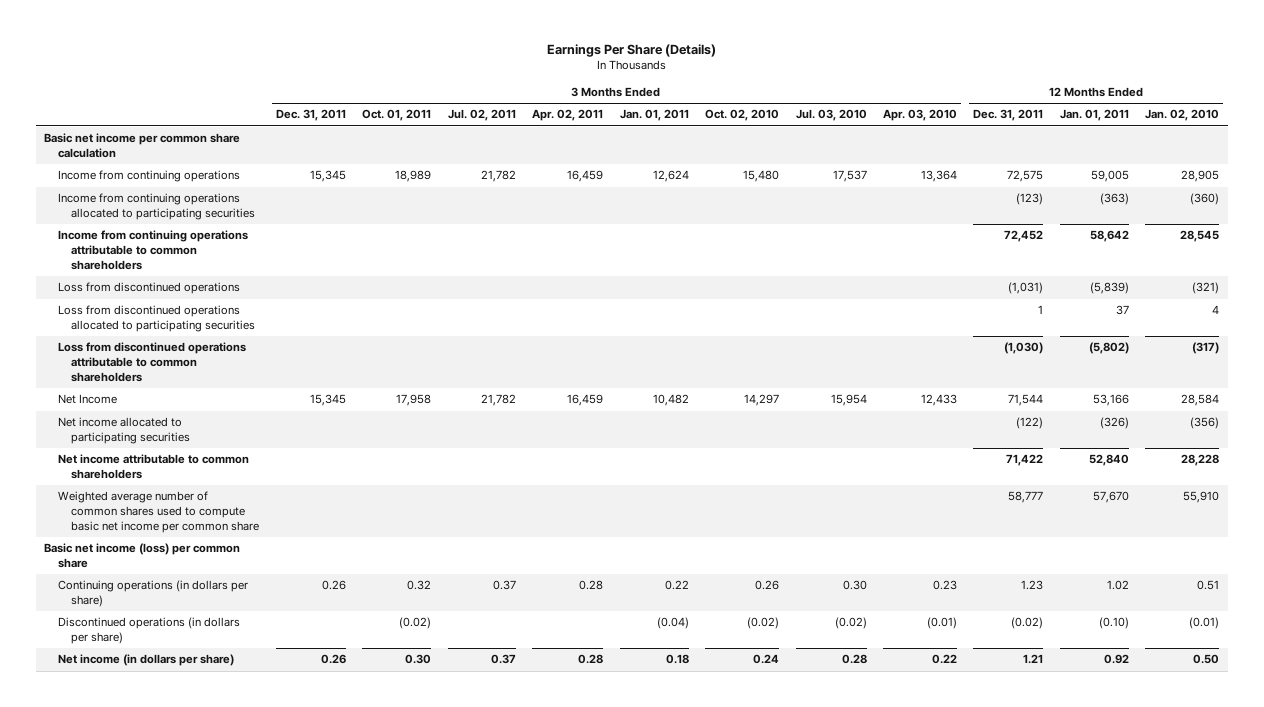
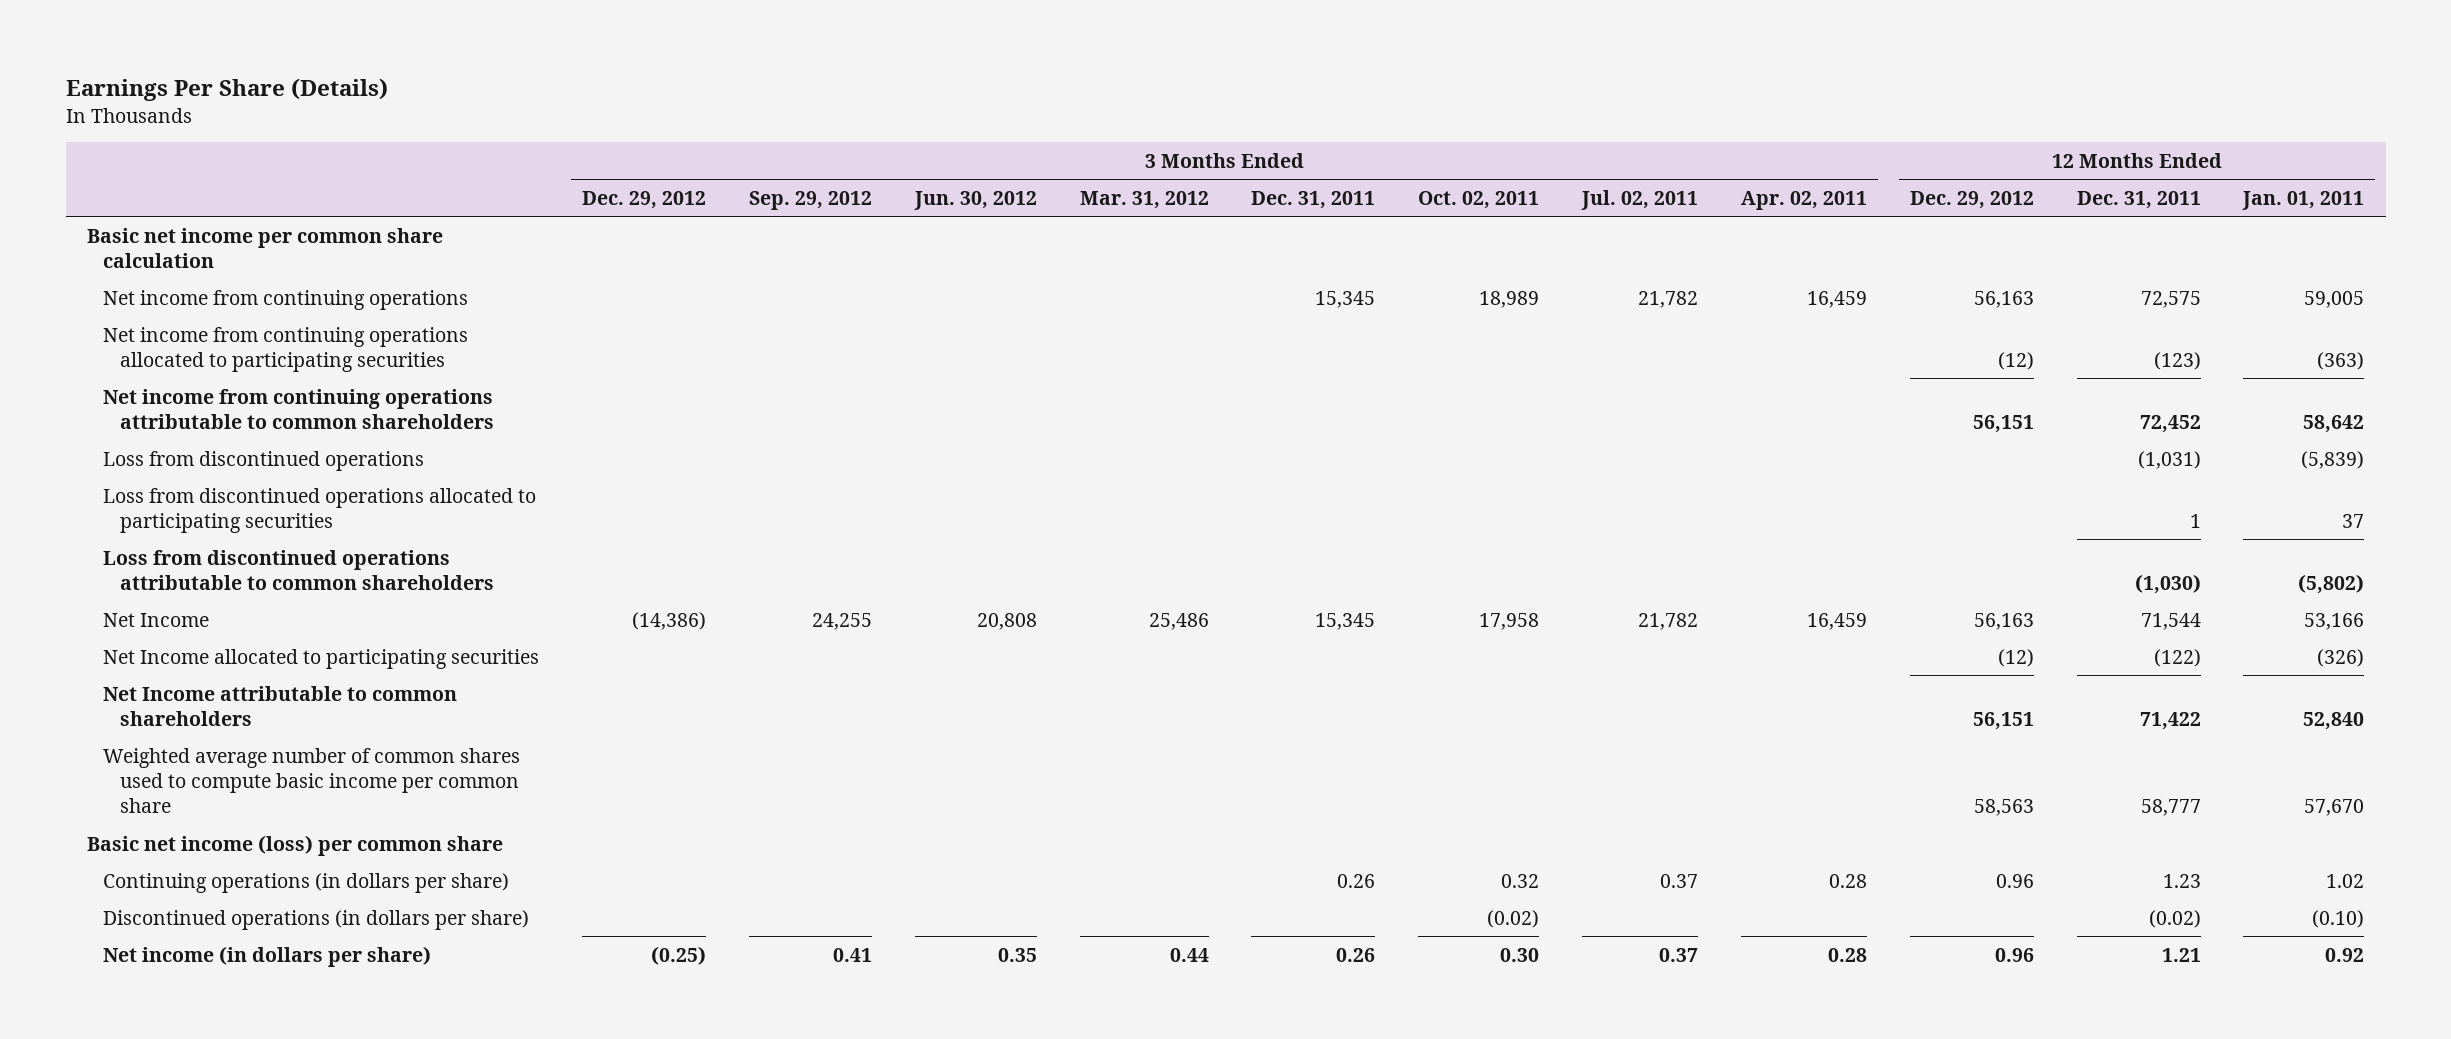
[362,109,432,122] Oct. 01, 2011 -> none
[619,109,689,122] Jan. 01, 2011 -> none
[705,109,780,122] Oct. 02, 2010 -> none
[795,109,867,122] Jul. 03, 2010 -> none
[882,109,957,122] Apr. 03, 2010 -> none
[1145,109,1220,122] Jan. 02, 2010 -> none
none -> [582,190,707,209] Dec. 29, 2012
none -> [748,190,872,210] Sep. 29, 2012
none -> [913,190,1037,210] Jun. 30, 2012
none -> [1079,190,1209,209] Mar. 31, 2012
none -> [1418,190,1540,209] Oct. 02, 2011
none -> [1909,190,2034,209] Dec. 29, 2012
[57,170,240,183] Income from continuing operations -> [103,289,469,310] Net income from continuing operations
[57,193,256,220] Income from continuing operations allocated to participating securities -> [103,326,469,372] Net income from continuing operations allocated to participating securities
[57,230,248,270] Income from continuing operations attributable to common shareholders -> [103,388,494,429] Net income from continuing operations attributable to common shareholders
[57,417,191,444] Net income allocated to participating securities -> [103,648,540,669] Net Income allocated to participating securities
[57,454,249,479] Net income attributable to common shareholders -> [103,685,458,726] Net Income attributable to common shareholders
[57,491,260,533] Weighted average number of common shares used to compute basic net income per common share -> [103,747,521,814] Weighted average number of common shares used to compute basic income per common share

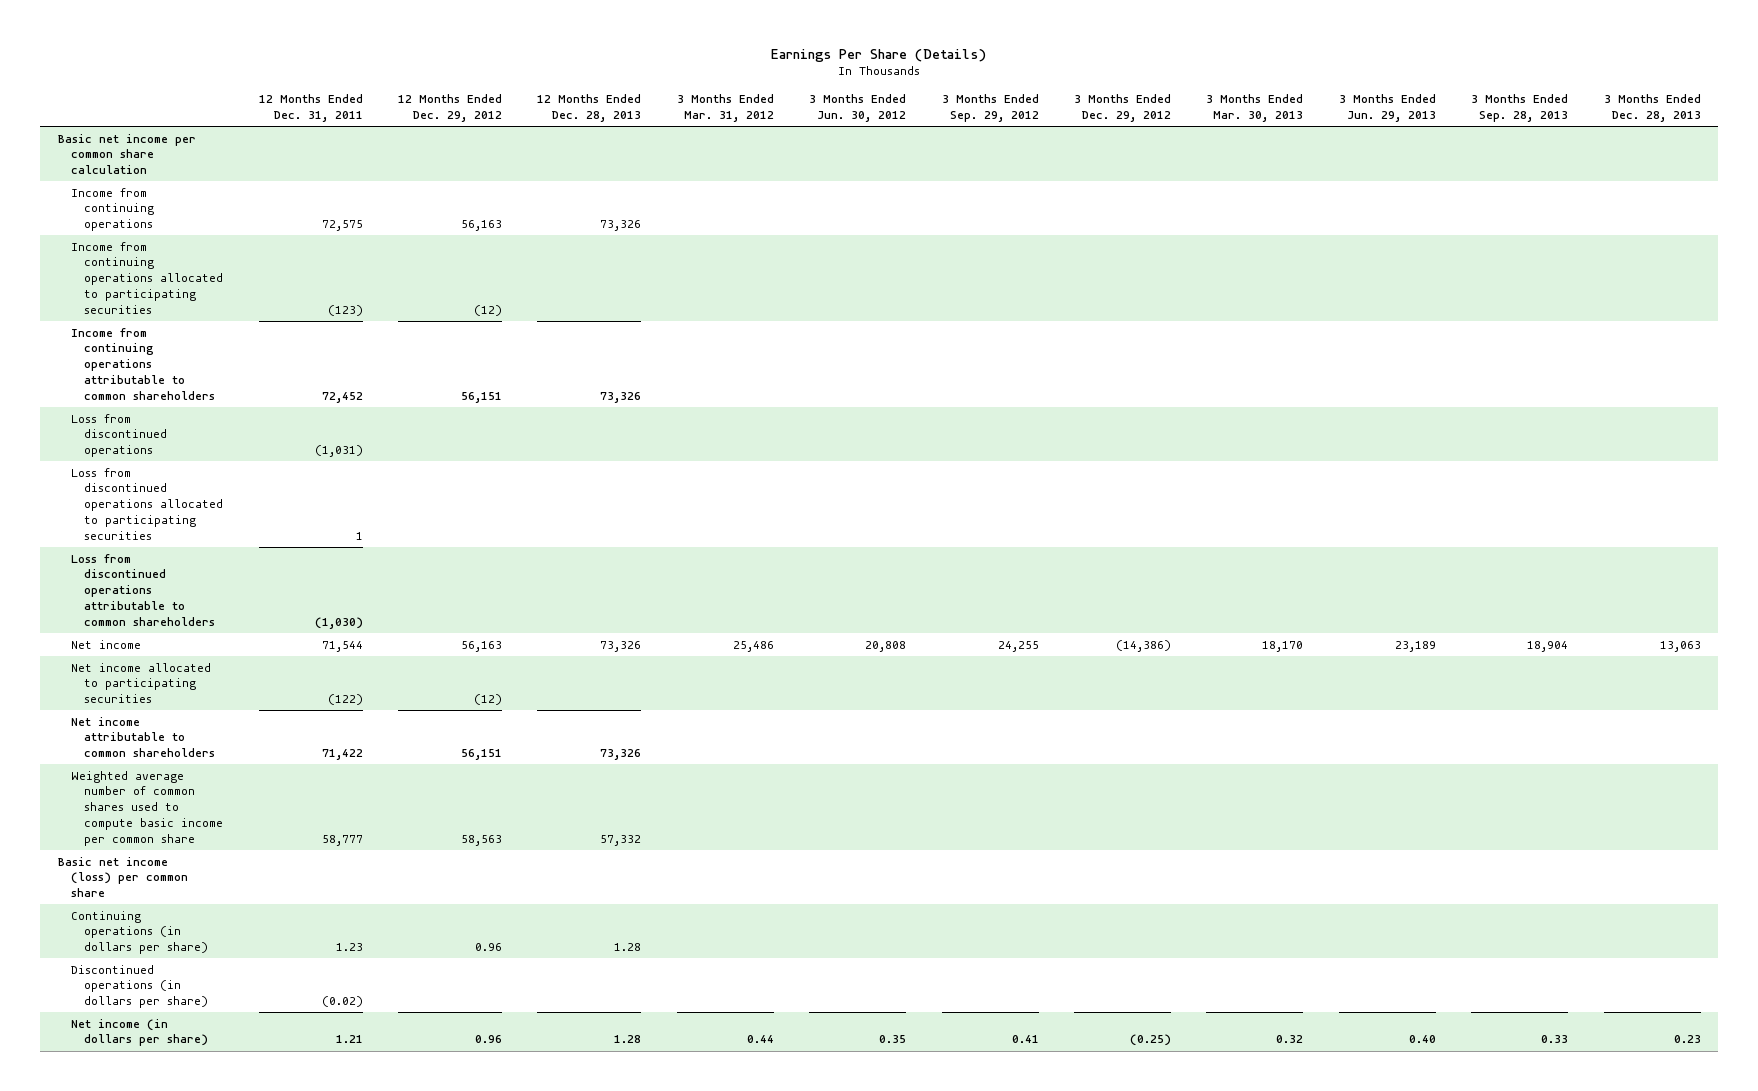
[1251,190,1376,209] Dec. 31, 2011 -> none
[1418,190,1540,209] Oct. 02, 2011 -> none
[1581,189,1699,210] Jul. 02, 2011 -> none
[1740,190,1867,210] Apr. 02, 2011 -> none
[2242,190,2365,210] Jan. 01, 2011 -> none
none -> [537,94,642,122] 12 Months Ended Dec. 28, 2013
none -> [1206,94,1304,122] 3 Months Ended Mar. 30, 2013
none -> [1338,94,1436,122] 3 Months Ended Jun. 29, 2013
none -> [1471,94,1569,122] 3 Months Ended Sep. 28, 2013
none -> [1603,94,1701,122] 3 Months Ended Dec. 28, 2013
[103,289,469,310] Net income from continuing operations -> [70,187,155,232] Income from continuing operations
[103,326,469,372] Net income from continuing operations allocated to participating securities -> [70,241,224,314] Income from continuing operations allocated to participating securities
[103,388,494,429] Net income from continuing operations attributable to common shareholders -> [70,327,216,400] Income from continuing operations attributable to common shareholders
[103,612,210,627] Net Income -> [70,639,141,649] Net income
[103,648,540,669] Net Income allocated to participating securities -> [70,662,211,704] Net income allocated to participating securities
[103,685,458,726] Net Income attributable to common shareholders -> [70,716,216,758] Net income attributable to common shareholders

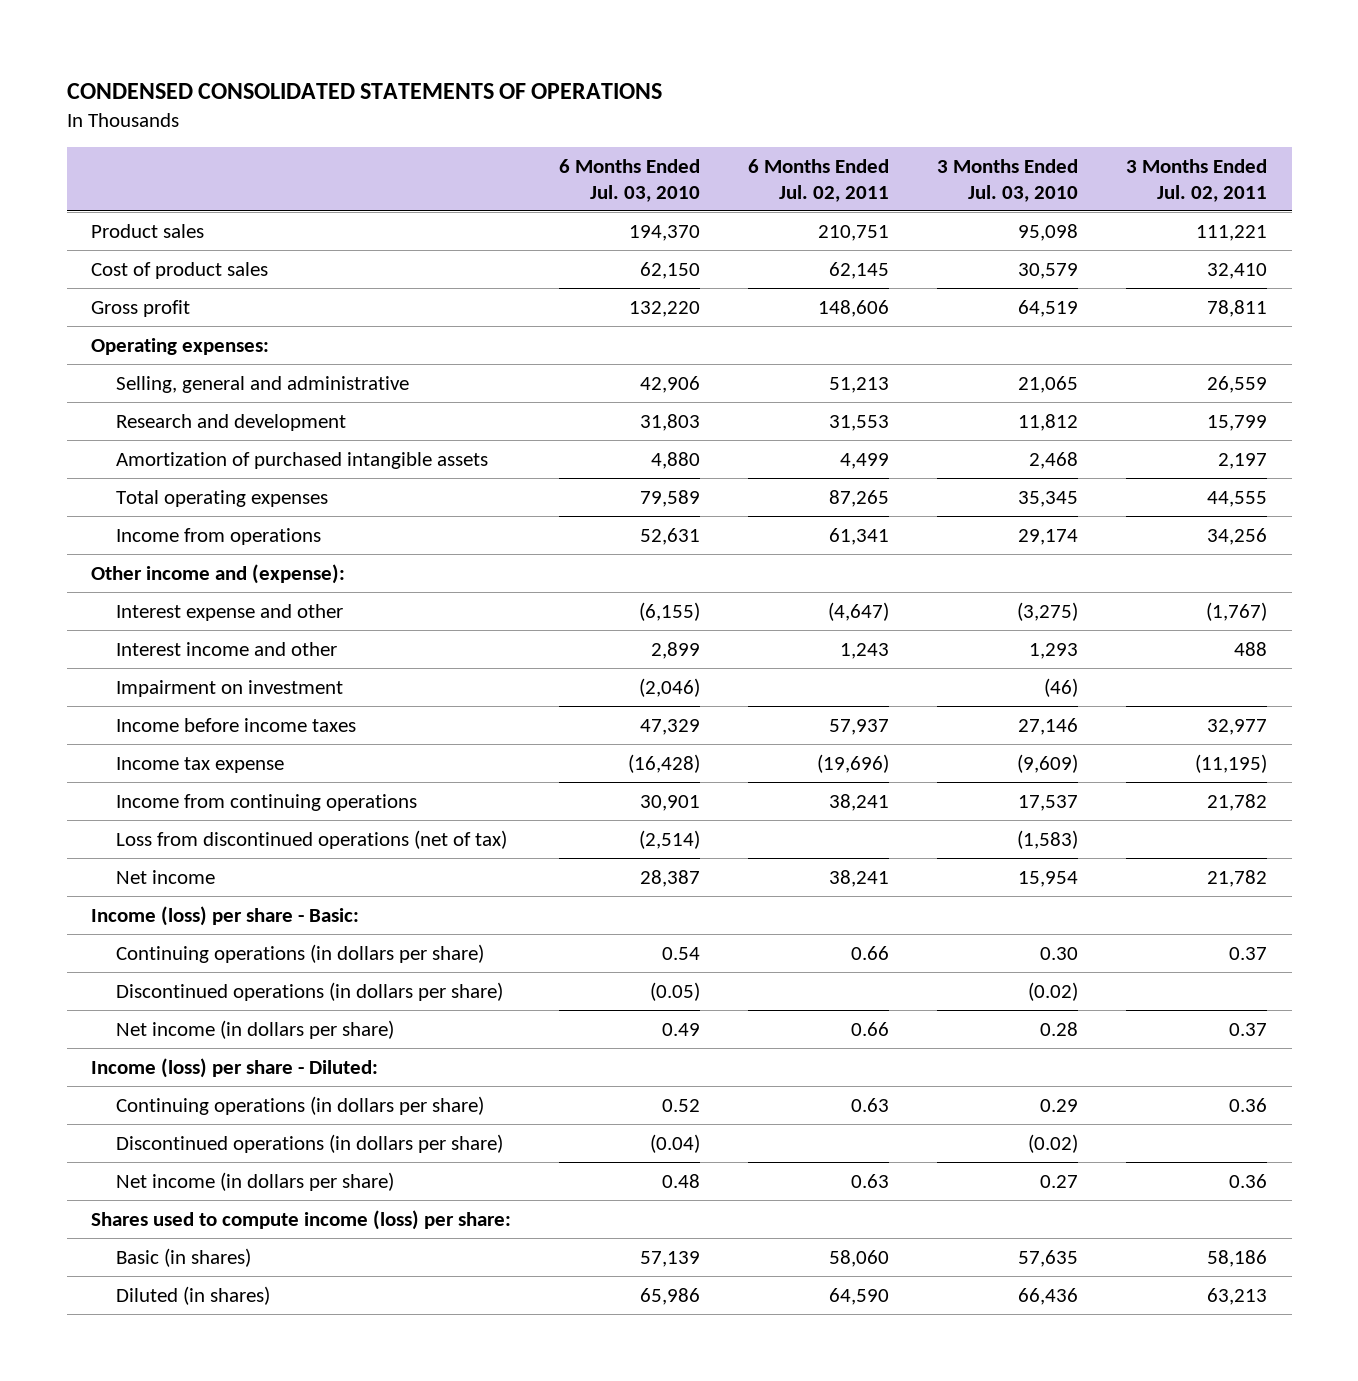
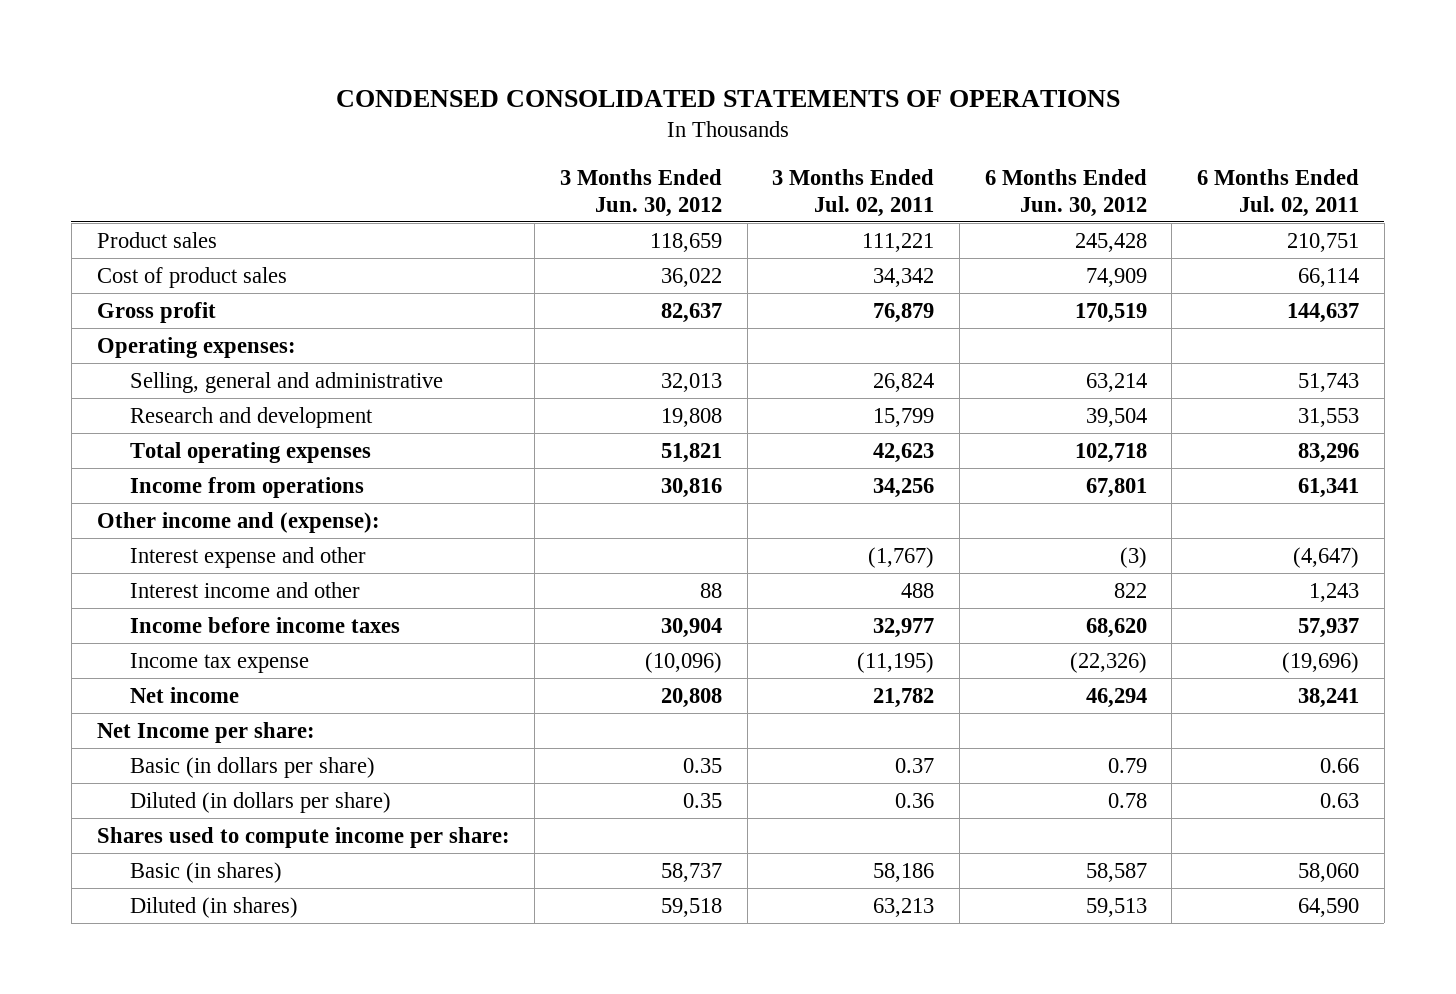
[558,159,700,202] 6 Months Ended Jul. 03, 2010 -> none
[937,159,1079,202] 3 Months Ended Jul. 03, 2010 -> none
none -> [560,169,723,217] 3 Months Ended Jun. 30, 2012
none -> [984,169,1147,217] 6 Months Ended Jun. 30, 2012
[829,261,890,279] 62,145 -> [1298,267,1360,287] 66,114
[1207,262,1268,279] 32,410 -> [873,267,935,287] 34,342
[818,299,890,317] 148,606 -> [1287,302,1360,323] 144,637
[1207,299,1268,317] 78,811 -> [873,302,935,323] 76,879
[829,376,890,393] 51,213 -> [1298,372,1360,392] 51,743
[1207,375,1268,393] 26,559 -> [873,372,935,392] 26,824
[116,451,489,469] Amortization of purchased intangible assets -> none
[829,489,890,507] 87,265 -> [1298,442,1360,463] 83,296
[1207,490,1268,507] 44,555 -> [873,442,935,463] 42,623
[116,679,344,697] Impairment on investment -> none
[116,793,418,811] Income from continuing operations -> none
[116,829,508,849] Loss from discontinued operations (net of tax) -> none
[116,943,485,963] Continuing operations (in dollars per share) -> none
[116,981,504,1001] Discontinued operations (in dollars per share) -> none
[90,1057,378,1078] Income (loss) per share - Diluted: -> none
[116,1095,485,1115] Continuing operations (in dollars per share) -> none
[116,1133,504,1153] Discontinued operations (in dollars per share) -> none
[90,905,359,926] Income (loss) per share - Basic: -> [96,721,315,743] Net Income per share:
[116,1019,395,1039] Net income (in dollars per share) -> [129,756,375,778] Basic (in dollars per share)
[116,1171,395,1191] Net income (in dollars per share) -> [129,791,391,813] Diluted (in dollars per share)
[90,1209,511,1230] Shares used to compute income (loss) per share: -> [96,826,510,848] Shares used to compute income per share:

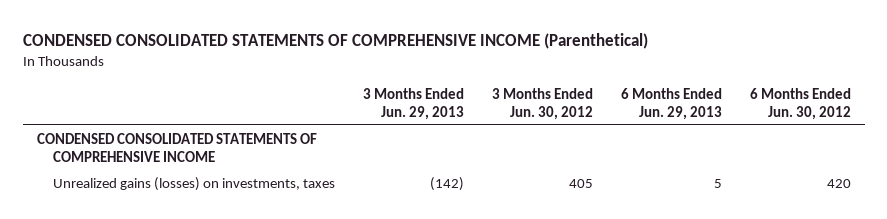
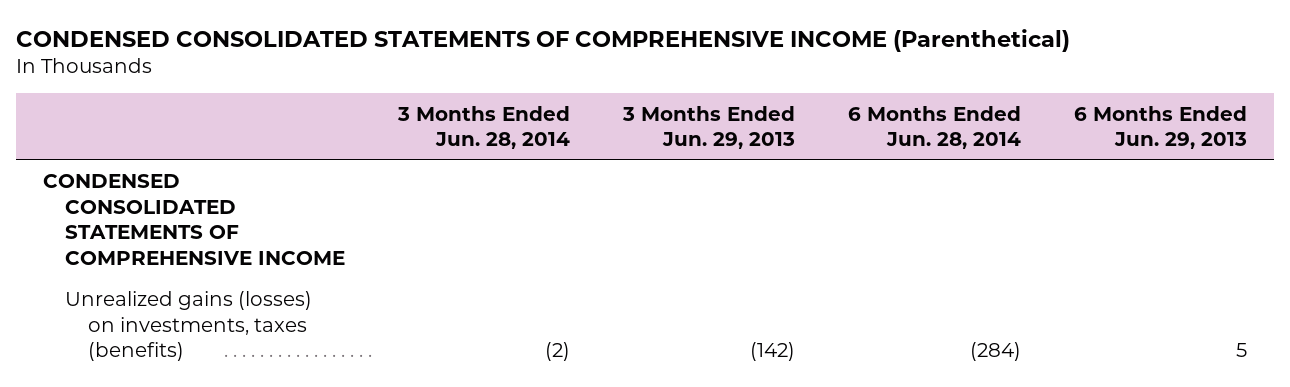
[491,87,593,120] 3 Months Ended Jun. 30, 2012 -> none
[749,87,851,120] 6 Months Ended Jun. 30, 2012 -> none
none -> [397,105,571,150] 3 Months Ended Jun. 28, 2014
none -> [848,105,1022,150] 6 Months Ended Jun. 28, 2014
[52,176,335,191] Unrealized gains (losses) on investments, taxes -> [65,291,313,362] Unrealized gains (losses) on investments, taxes (benefits)

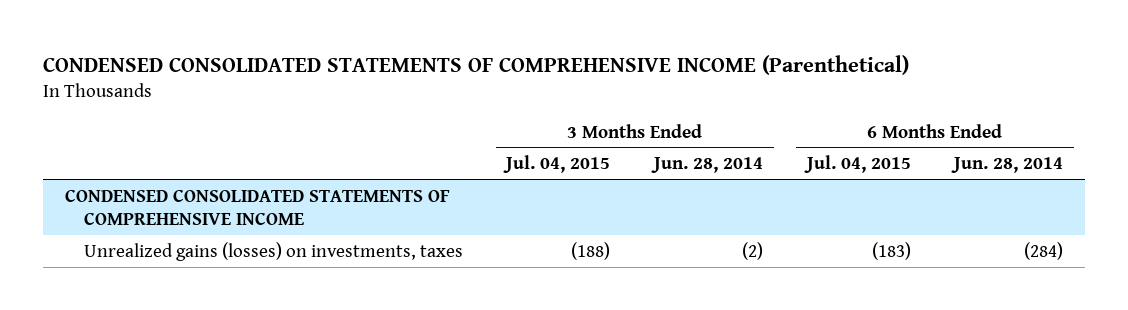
[622,105,796,150] 3 Months Ended Jun. 29, 2013 -> none
[1074,105,1248,150] 6 Months Ended Jun. 29, 2013 -> none
none -> [503,155,611,174] Jul. 04, 2015
none -> [803,155,911,174] Jul. 04, 2015
[65,291,313,362] Unrealized gains (losses) on investments, taxes (benefits) -> [83,241,463,261] Unrealized gains (losses) on investments, taxes

